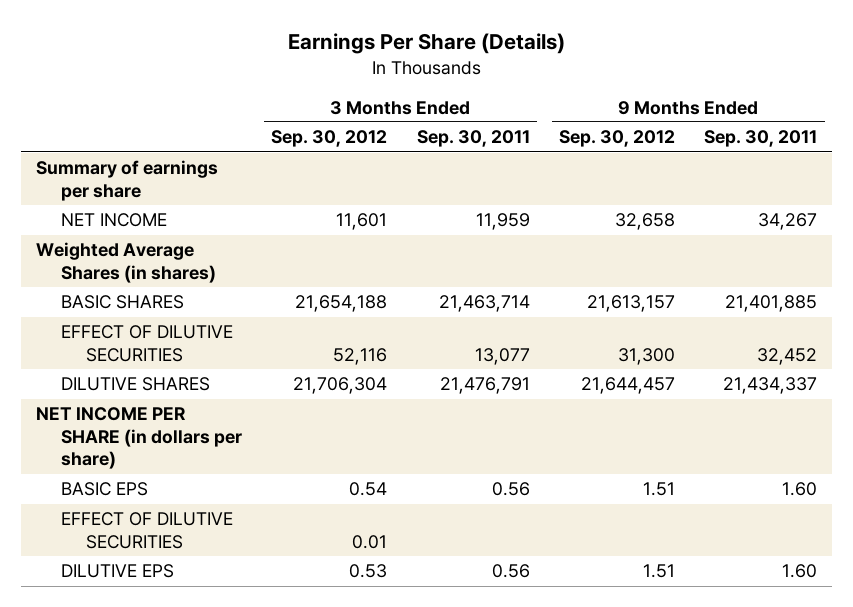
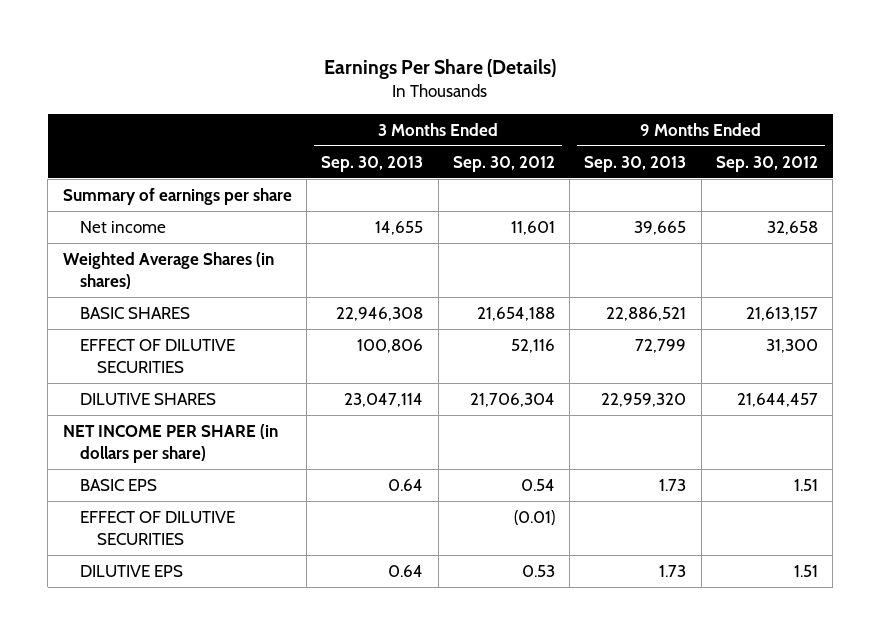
[416,130,530,148] Sep. 30, 2011 -> none
[704,130,818,148] Sep. 30, 2011 -> none
none -> [321,155,424,172] Sep. 30, 2013
none -> [584,155,687,172] Sep. 30, 2013
[60,213,167,228] NET INCOME -> [79,220,166,233] Net income
[352,534,388,549] 0.01 -> [513,509,555,525] (0.01)

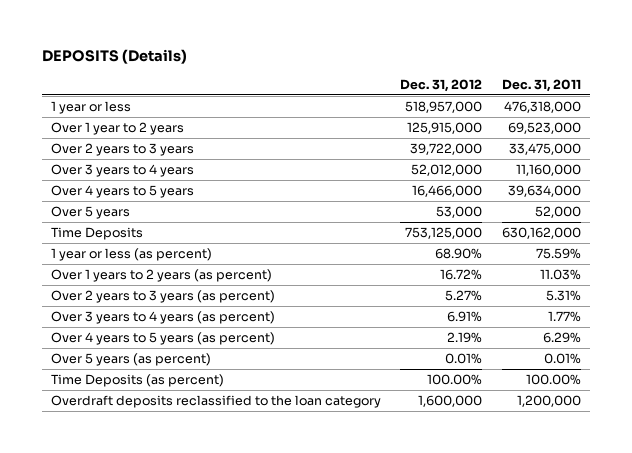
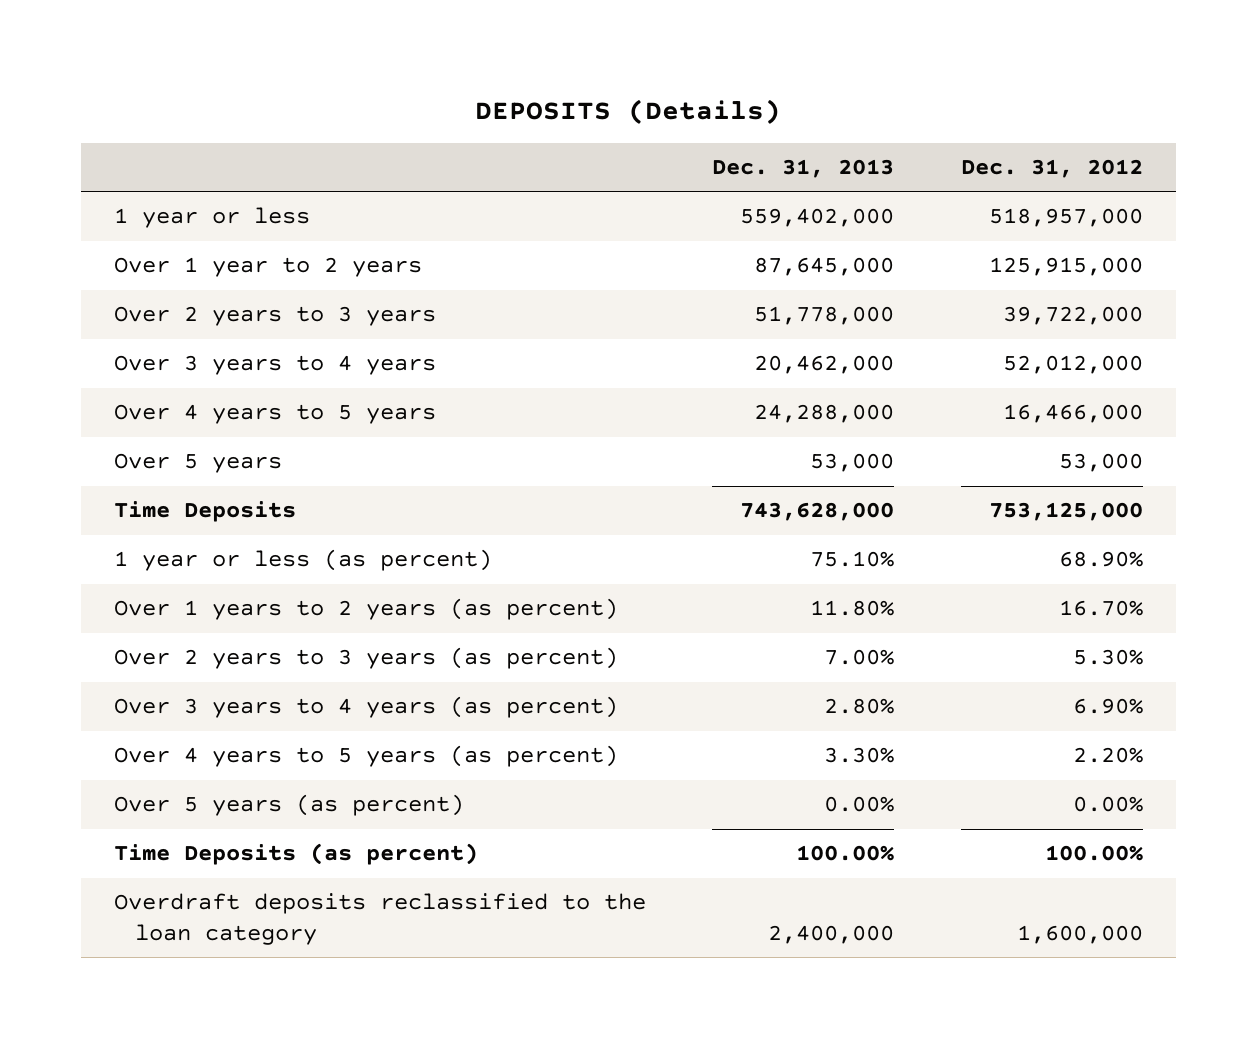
[501,78,581,92] Dec. 31, 2011 -> none
none -> [712,159,895,179] Dec. 31, 2013
[440,269,483,281] 16.72% -> [1058,600,1143,617] 16.70%
[445,290,483,302] 5.27% -> [1072,649,1143,666] 5.30%
[447,311,483,323] 6.91% -> [1072,698,1143,715] 6.90%
[447,332,483,344] 2.19% -> [1072,747,1143,764] 2.20%
[445,353,483,365] 0.01% -> [1072,796,1143,813] 0.00%

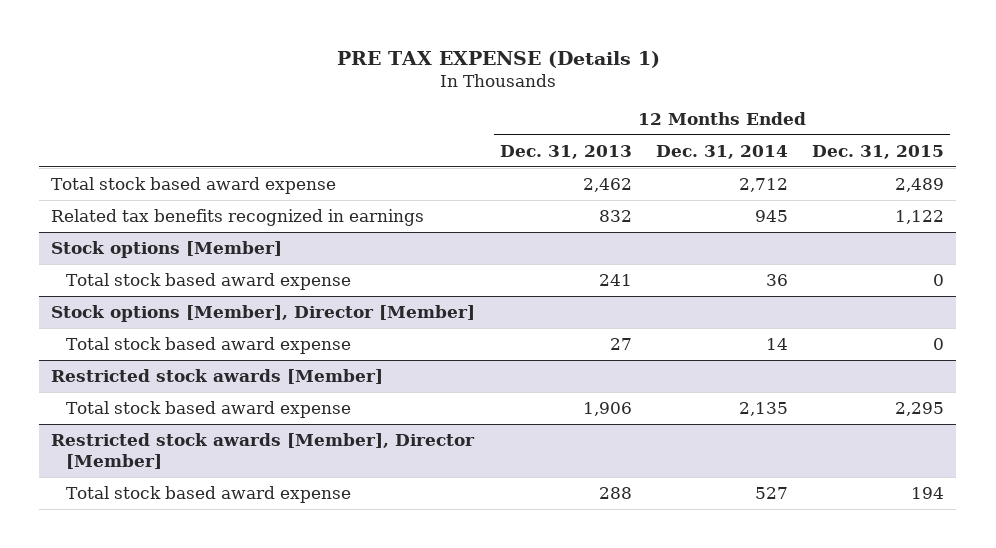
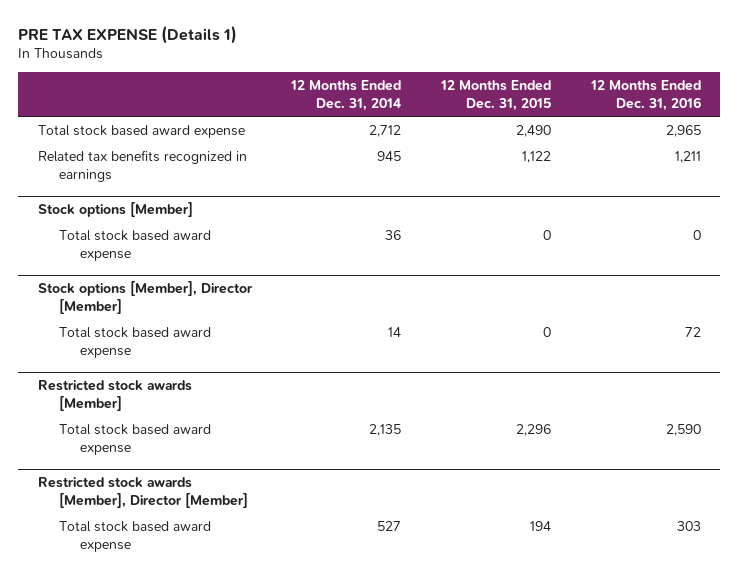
[499,144,632,159] Dec. 31, 2013 -> none
none -> [589,80,701,112] 12 Months Ended Dec. 31, 2016
[895,177,945,192] 2,489 -> [515,124,551,137] 2,490
[895,401,945,416] 2,295 -> [515,423,551,436] 2,296

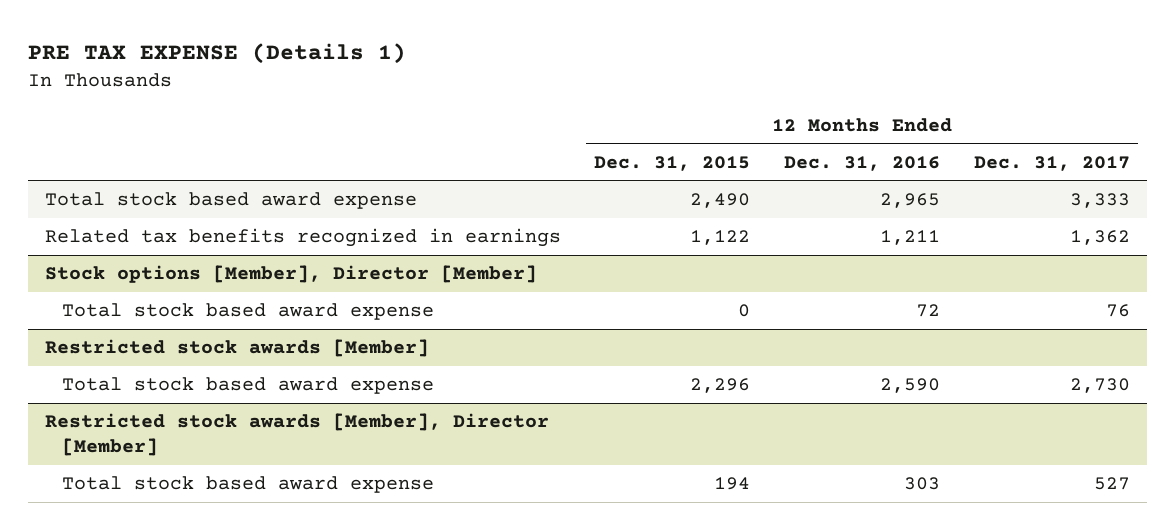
[290,80,402,112] 12 Months Ended Dec. 31, 2014 -> none
none -> [973,155,1130,171] Dec. 31, 2017
[37,201,193,217] Stock options [Member] -> none
[58,229,211,261] Total stock based award expense -> none

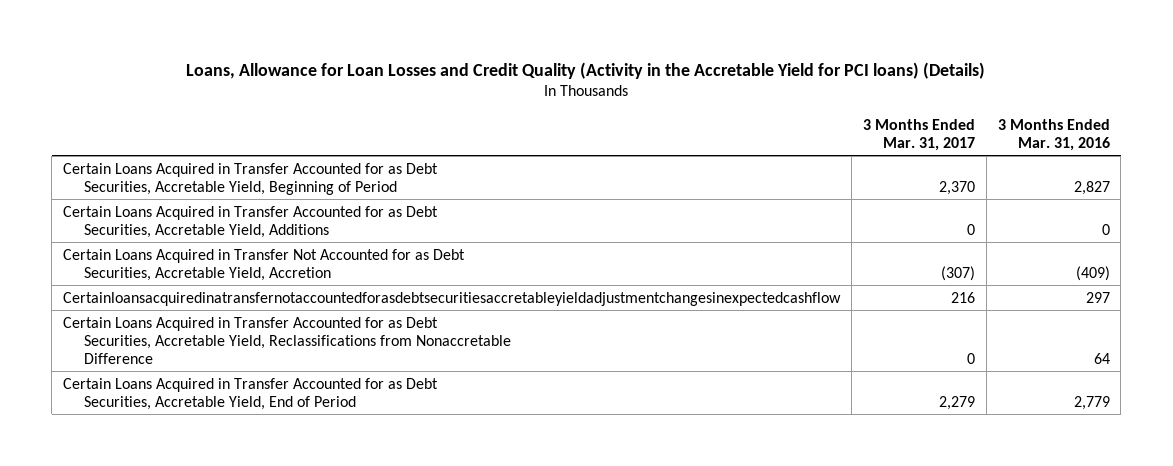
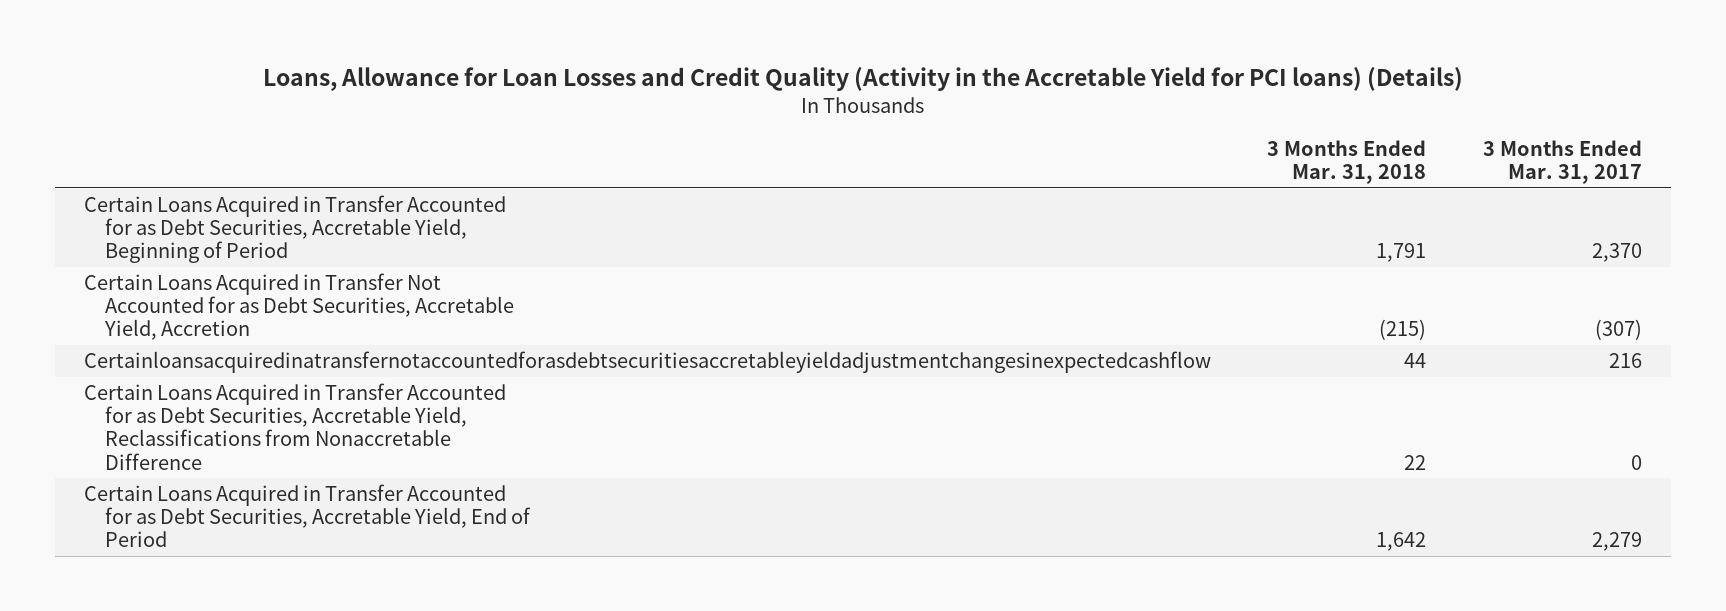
[997,118,1110,151] 3 Months Ended Mar. 31, 2016 -> none
none -> [1267,139,1427,185] 3 Months Ended Mar. 31, 2018
[63,205,439,238] Certain Loans Acquired in Transfer Accounted for as Debt Securities, Accretable Yield, Additions -> none

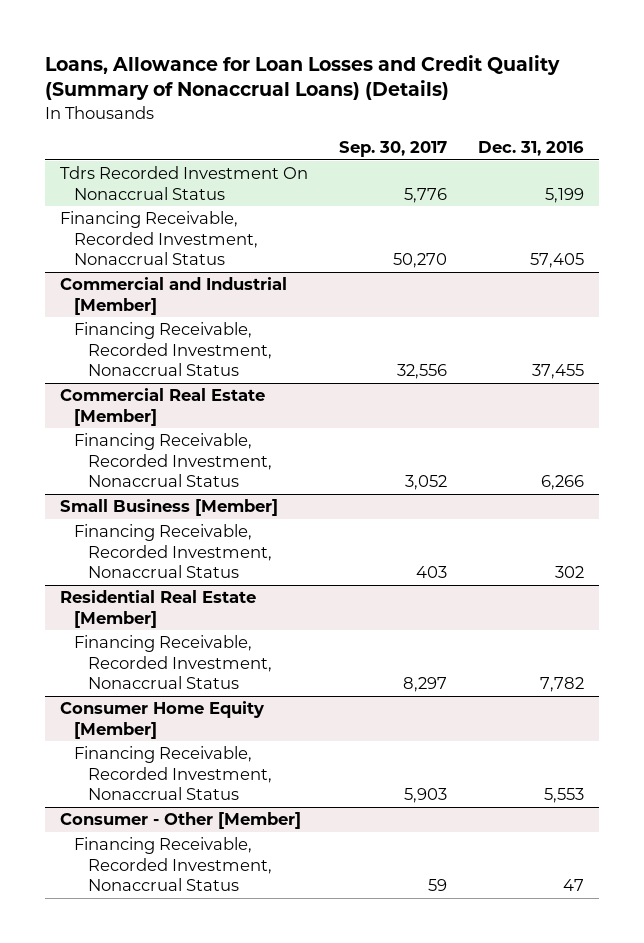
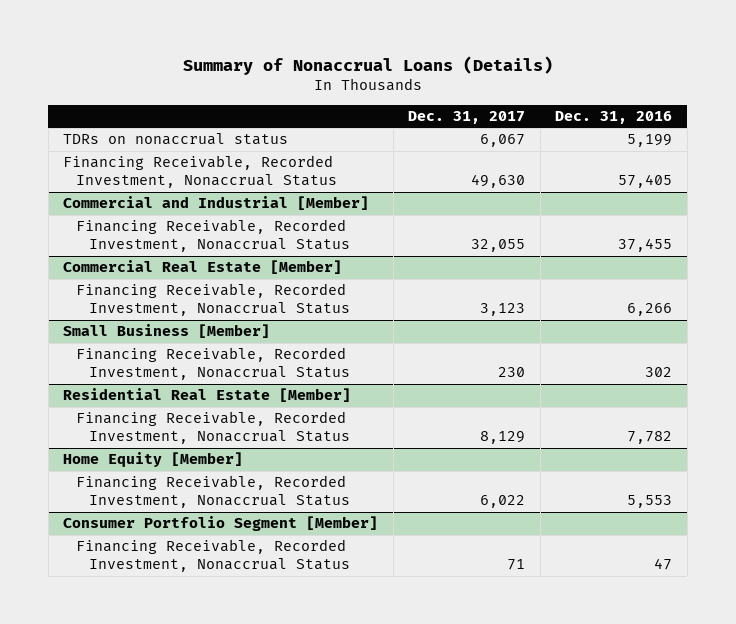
[44,54,560,101] Loans, Allowance for Loan Losses and Credit Quality (Summary of Nonaccrual Loans) (Details) -> [182,55,553,75] Summary of Nonaccrual Loans (Details)
[338,141,447,158] Sep. 30, 2017 -> none
none -> [408,110,526,124] Dec. 31, 2017
[60,166,309,200] Tdrs Recorded Investment On Nonaccrual Status -> [63,133,289,146] TDRs on nonaccrual status
[60,701,265,739] Consumer Home Equity [Member] -> [63,452,244,468] Home Equity [Member]
[60,812,302,830] Consumer - Other [Member] -> [63,516,379,532] Consumer Portfolio Segment [Member]

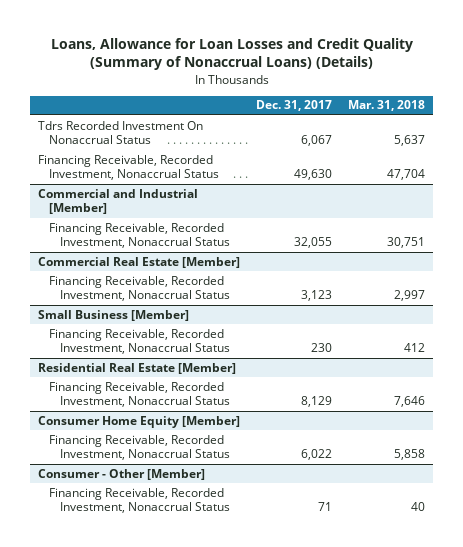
[182,55,553,75] Summary of Nonaccrual Loans (Details) -> [50,37,413,71] Loans, Allowance for Loan Losses and Credit Quality (Summary of Nonaccrual Loans) (Details)
[555,110,673,124] Dec. 31, 2016 -> none
none -> [348,100,426,112] Mar. 31, 2018
[63,133,289,146] TDRs on nonaccrual status -> [38,120,204,145] Tdrs Recorded Investment On Nonaccrual Status
[63,452,244,468] Home Equity [Member] -> [38,415,241,428] Consumer Home Equity [Member]
[63,516,379,532] Consumer Portfolio Segment [Member] -> [38,468,206,480] Consumer - Other [Member]

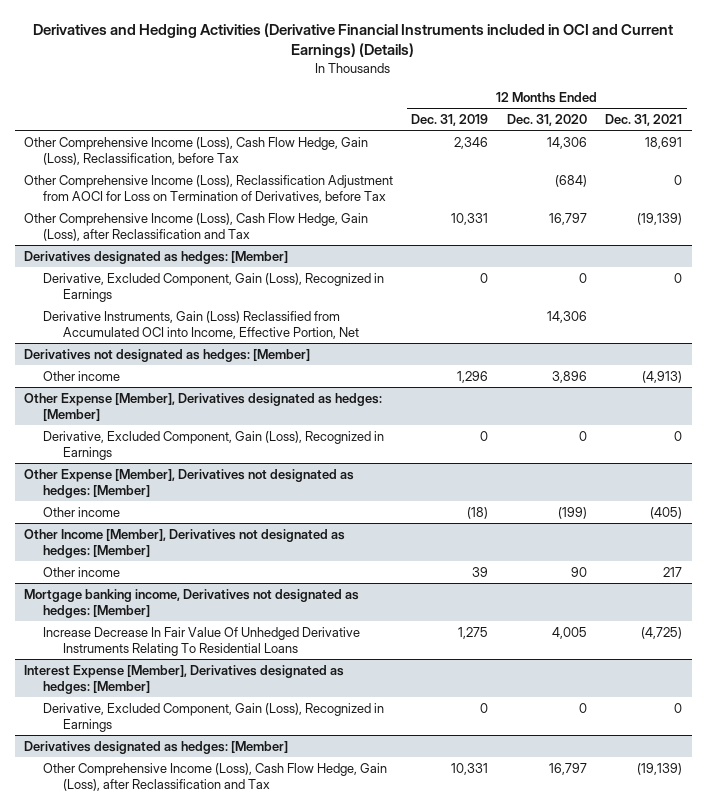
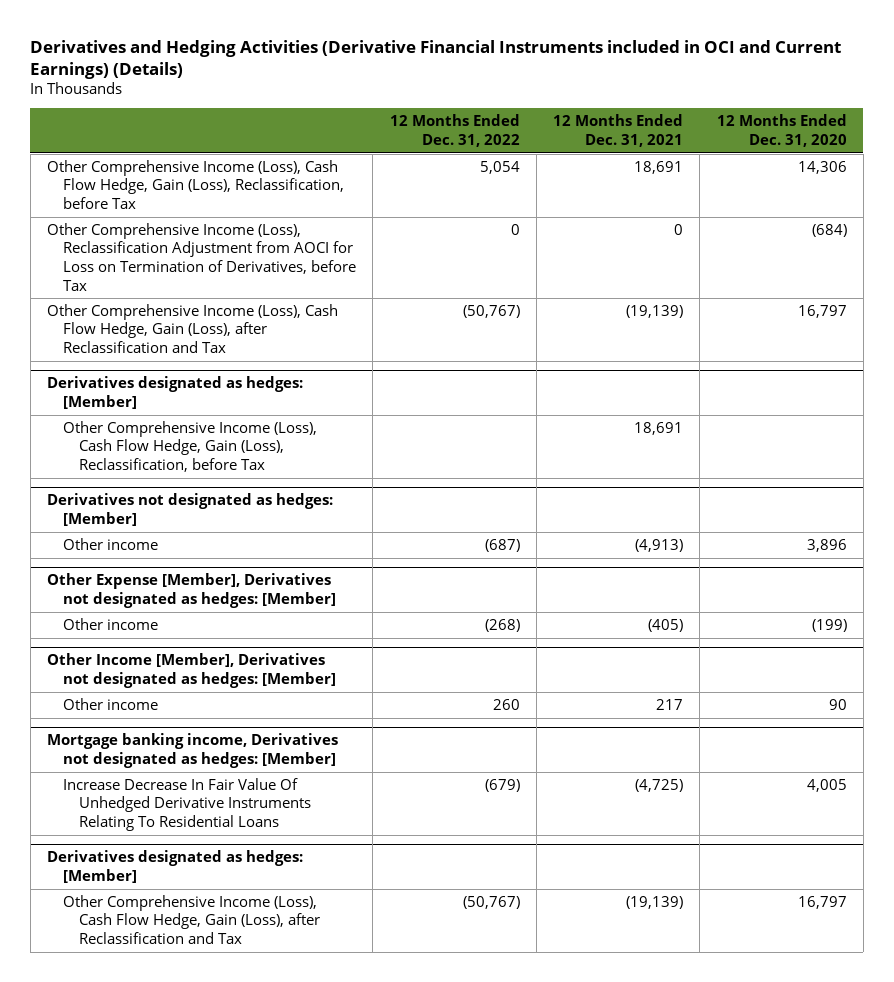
[411,114,489,127] Dec. 31, 2019 -> none
none -> [389,114,520,147] 12 Months Ended Dec. 31, 2022
[43,272,385,302] Derivative, Excluded Component, Gain (Loss), Recognized in Earnings -> none
[43,310,359,339] Derivative Instruments, Gain (Loss) Reclassified from Accumulated OCI into Income, Effective Portion, Net -> none
none -> [63,420,318,473] Other Comprehensive Income (Loss), Cash Flow Hedge, Gain (Loss), Reclassification, before Tax
[23,392,382,421] Other Expense [Member], Derivatives designated as hedges: [Member] -> none
[43,430,385,460] Derivative, Excluded Component, Gain (Loss), Recognized in Earnings -> none
[23,664,344,694] Interest Expense [Member], Derivatives designated as hedges: [Member] -> none
[43,702,385,732] Derivative, Excluded Component, Gain (Loss), Recognized in Earnings -> none

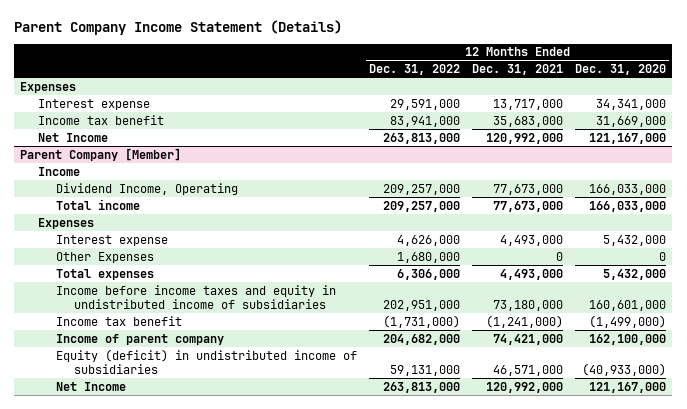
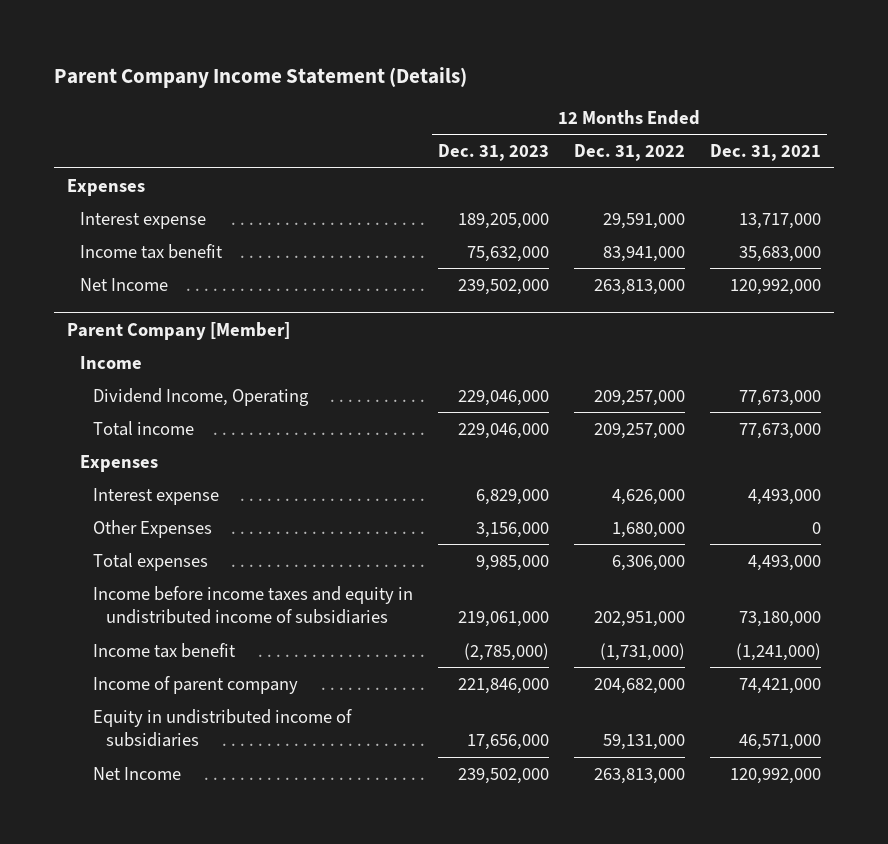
[575,64,667,76] Dec. 31, 2020 -> none
none -> [437,144,549,162] Dec. 31, 2023
[55,348,357,374] Equity (deficit) in undistributed income of subsidiaries -> [92,708,352,748] Equity in undistributed income of subsidiaries

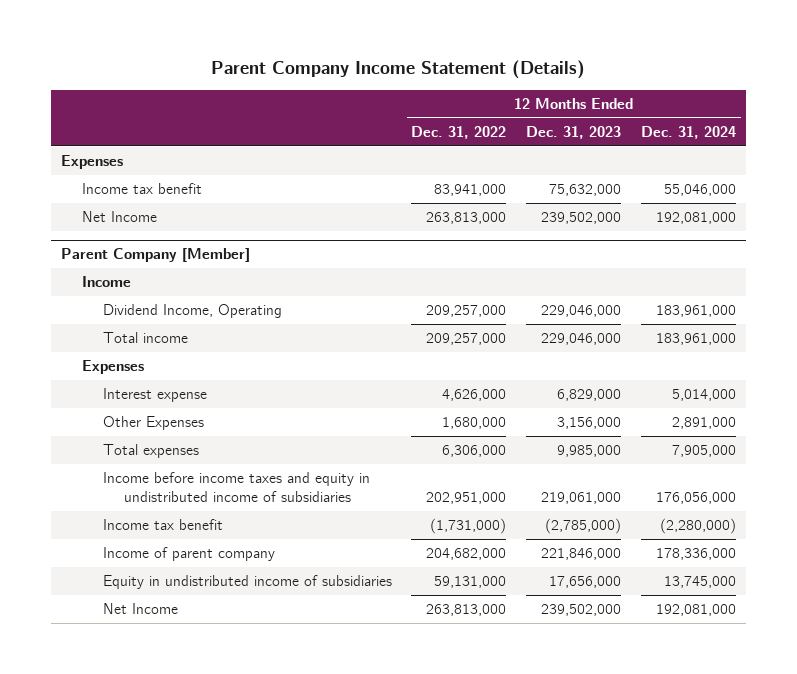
[709,144,821,162] Dec. 31, 2021 -> none
none -> [640,125,736,139] Dec. 31, 2024
[79,211,206,229] Interest expense -> none

